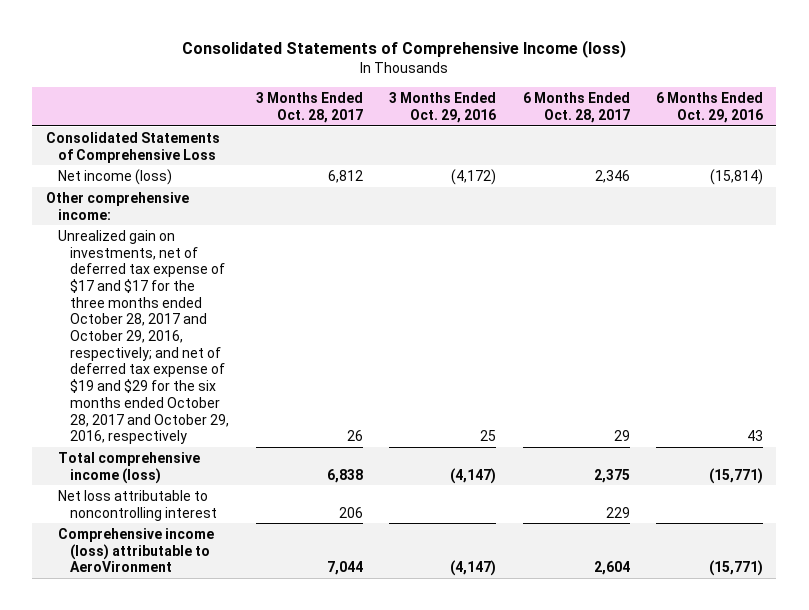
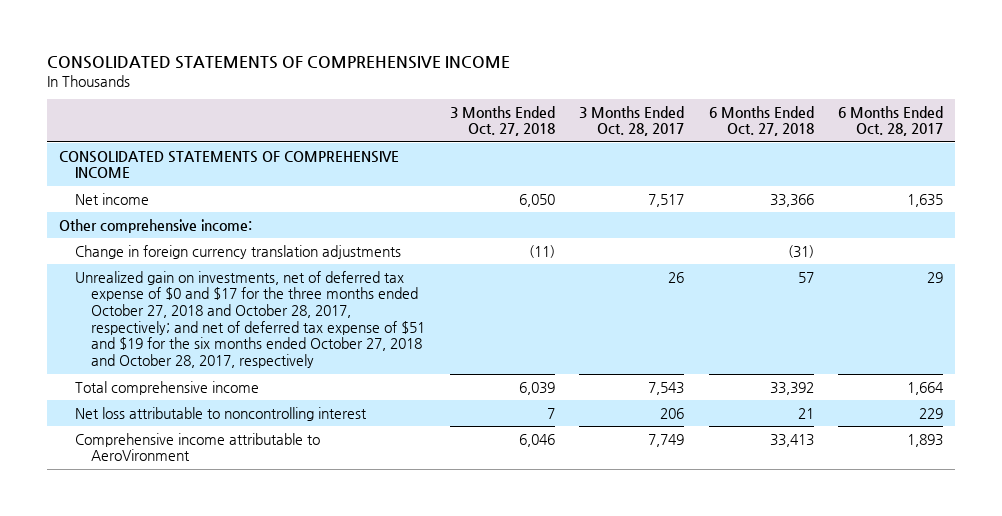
[182,40,627,59] Consolidated Statements of Comprehensive Income (loss) -> [46,56,510,70] CONSOLIDATED STATEMENTS OF COMPREHENSIVE INCOME
[389,92,497,123] 3 Months Ended Oct. 29, 2016 -> none
[656,92,764,123] 6 Months Ended Oct. 29, 2016 -> none
none -> [449,105,555,137] 3 Months Ended Oct. 27, 2018
none -> [708,105,814,137] 6 Months Ended Oct. 27, 2018
[45,131,220,163] Consolidated Statements of Comprehensive Loss -> [58,150,399,179] CONSOLIDATED STATEMENTS OF COMPREHENSIVE INCOME
[57,168,172,185] Net income (loss) -> [75,192,150,205] Net income
[327,169,363,183] 6,812 -> [648,193,685,207] 7,517
[594,169,630,183] 2,346 -> [906,193,943,207] 1,635
none -> [75,244,402,259] Change in foreign currency translation adjustments
[57,229,230,445] Unrealized gain on investments, net of deferred tax expense of $17 and $17 for the three months ended October 28, 2017 and October 29, 2016, respectively; and net of deferred tax expense of $19 and $29 for the six months ended October 28, 2017 and October 29, 2016, respectively -> [75,270,426,369] Unrealized gain on investments, net of deferred tax expense of $0 and $17 for the three months ended October 27, 2018 and October 28, 2017, respectively; and net of deferred tax expense of $51 and $19 for the six months ended October 27, 2018 and October 28, 2017, respectively
[57,451,200,484] Total comprehensive income (loss) -> [75,380,260,395] Total comprehensive income
[326,468,363,483] 6,838 -> [648,381,685,395] 7,543
[593,468,630,483] 2,375 -> [906,381,944,395] 1,664
[57,527,214,573] Comprehensive income (loss) attributable to AeroVironment -> [75,432,321,462] Comprehensive income attributable to AeroVironment
[326,561,363,576] 7,044 -> [648,433,685,447] 7,749
[593,561,630,576] 2,604 -> [906,433,943,447] 1,893

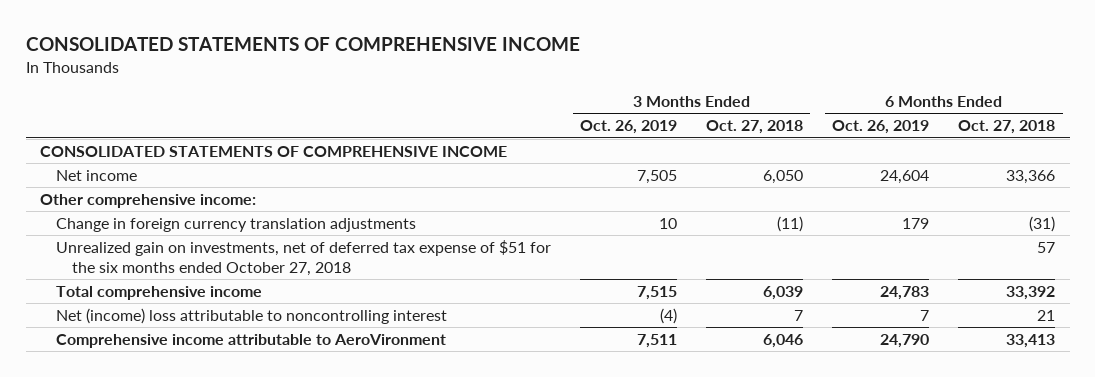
[579,105,685,137] 3 Months Ended Oct. 28, 2017 -> none
[837,105,943,137] 6 Months Ended Oct. 28, 2017 -> none
none -> [580,120,678,135] Oct. 26, 2019
none -> [832,120,930,135] Oct. 26, 2019
[75,270,426,369] Unrealized gain on investments, net of deferred tax expense of $0 and $17 for the three months ended October 27, 2018 and October 28, 2017, respectively; and net of deferred tax expense of $51 and $19 for the six months ended October 27, 2018 and October 28, 2017, respectively -> [56,240,552,276] Unrealized gain on investments, net of deferred tax expense of $51 for the six months ended October 27, 2018
[75,406,368,421] Net loss attributable to noncontrolling interest -> [56,308,448,325] Net (income) loss attributable to noncontrolling interest

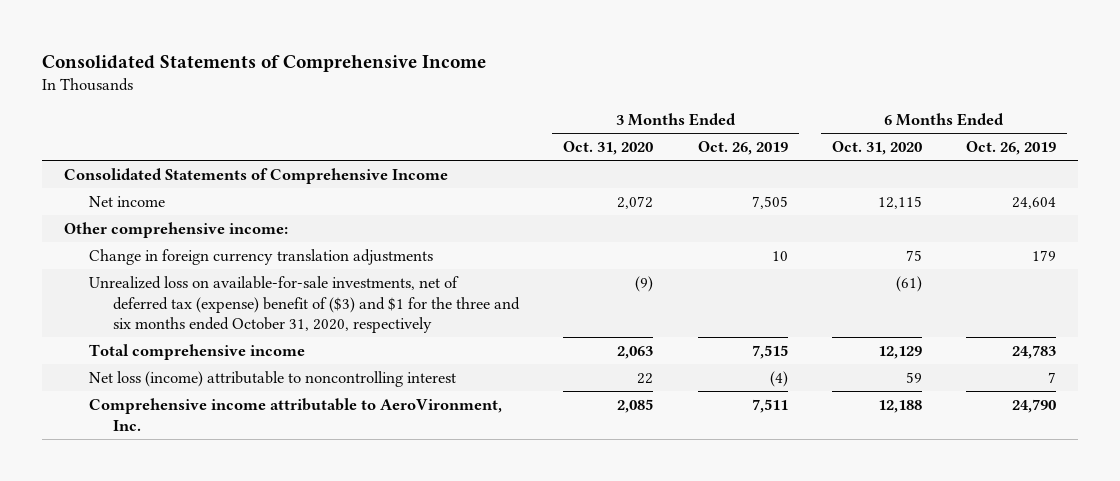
[25,36,580,51] CONSOLIDATED STATEMENTS OF COMPREHENSIVE INCOME -> [42,54,487,72] Consolidated Statements of Comprehensive Income
[706,120,804,135] Oct. 27, 2018 -> none
[958,120,1056,135] Oct. 27, 2018 -> none
none -> [563,141,654,156] Oct. 31, 2020
none -> [831,141,922,156] Oct. 31, 2020
[40,146,508,158] CONSOLIDATED STATEMENTS OF COMPREHENSIVE INCOME -> [64,167,449,184] Consolidated Statements of Comprehensive Income
[56,240,552,276] Unrealized gain on investments, net of deferred tax expense of $51 for the six months ended October 27, 2018 -> [88,275,521,334] Unrealized loss on available-for-sale investments, net of deferred tax (expense) benefit of ($3) and $1 for the three and six months ended October 31, 2020, respectively
[56,308,448,325] Net (income) loss attributable to noncontrolling interest -> [88,370,456,387] Net loss (income) attributable to noncontrolling interest
[56,334,447,349] Comprehensive income attributable to AeroVironment -> [88,397,502,431] Comprehensive income attributable to AeroVironment, Inc.

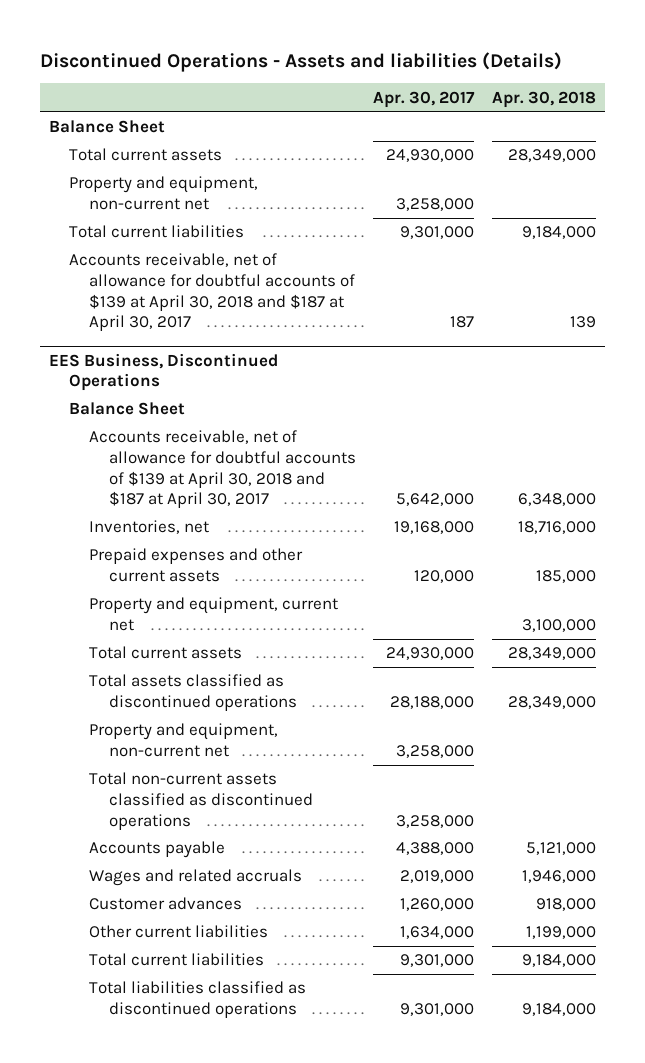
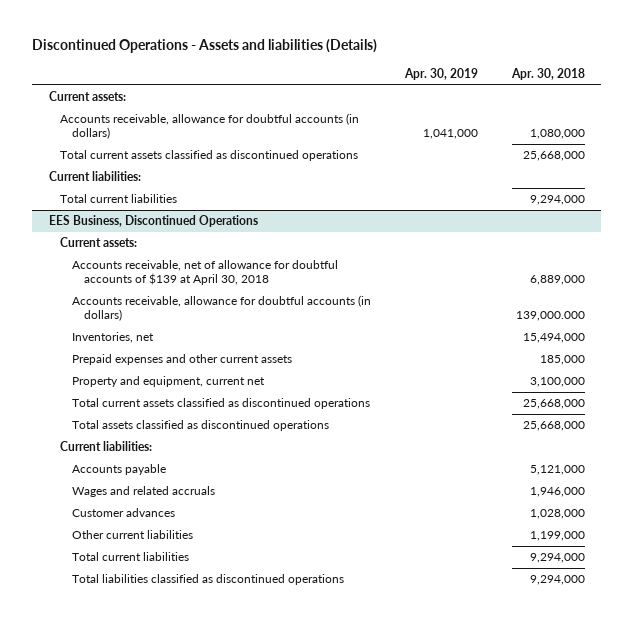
[373,90,476,108] Apr. 30, 2017 -> none
none -> [403,68,478,81] Apr. 30, 2019
[48,120,165,134] Balance Sheet -> none
[68,176,258,210] Property and equipment, non-current net -> none
[68,253,355,332] Accounts receivable, net of allowance for doubtful accounts of $139 at April 30, 2018 and $187 at April 30, 2017 -> none
none -> [48,91,126,102] Current assets:
none -> [60,113,360,140] Accounts receivable, allowance for doubtful accounts (in dollars)
[68,148,222,162] Total current assets -> [60,150,359,162] Total current assets classified as discontinued operations
[507,149,596,163] 28,349,000 -> [522,151,585,162] 25,668,000
none -> [48,171,141,182] Current liabilities:
[521,226,596,240] 9,184,000 -> [529,195,585,206] 9,294,000
[68,402,185,416] Balance Sheet -> none
none -> [60,237,138,248] Current assets:
[88,430,356,509] Accounts receivable, net of allowance for doubtful accounts of $139 at April 30, 2018 and $187 at April 30, 2017 -> [72,260,339,286] Accounts receivable, net of allowance for doubtful accounts of $139 at April 30, 2018
[517,493,596,507] 6,348,000 -> [529,275,585,286] 6,889,000
none -> [72,295,372,322] Accounts receivable, allowance for doubtful accounts (in dollars)
[517,521,596,535] 18,716,000 -> [522,333,585,344] 15,494,000
[88,723,278,757] Property and equipment, non-current net -> none
[88,772,313,830] Total non-current assets classified as discontinued operations -> none
[88,646,242,660] Total current assets -> [72,398,371,410] Total current assets classified as discontinued operations
[507,647,596,661] 28,349,000 -> [522,399,585,410] 25,668,000
[507,695,596,709] 28,349,000 -> [522,421,585,432] 25,668,000
none -> [60,441,153,452] Current liabilities:
[535,898,596,912] 918,000 -> [529,509,585,520] 1,028,000
[521,954,596,968] 9,184,000 -> [529,553,585,564] 9,294,000
[521,1002,596,1016] 9,184,000 -> [529,575,585,586] 9,294,000

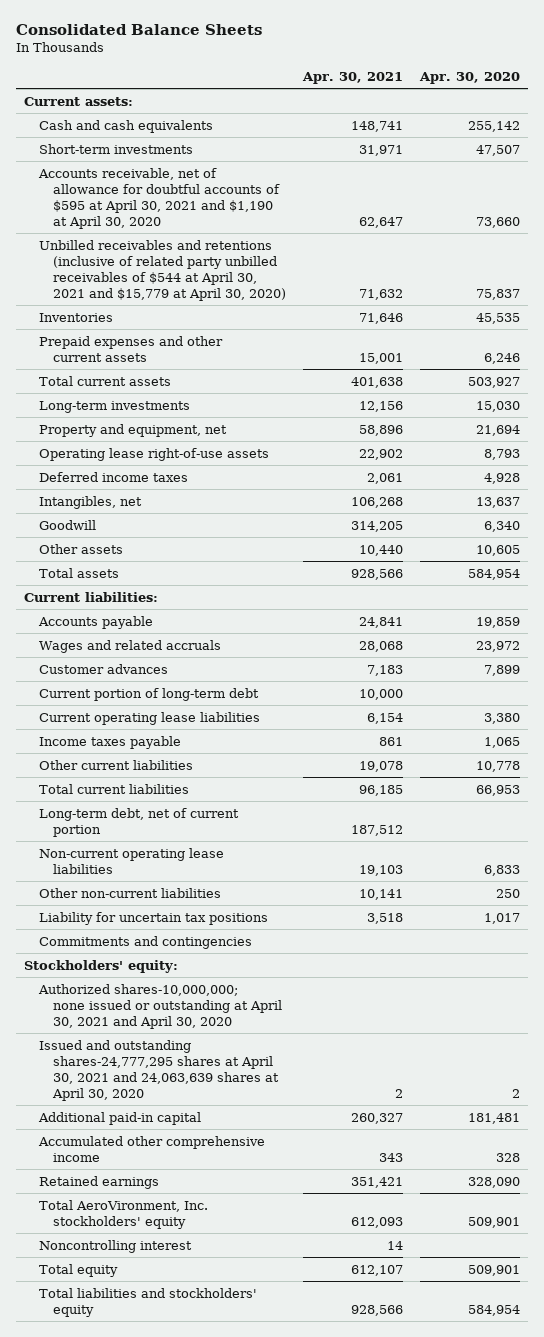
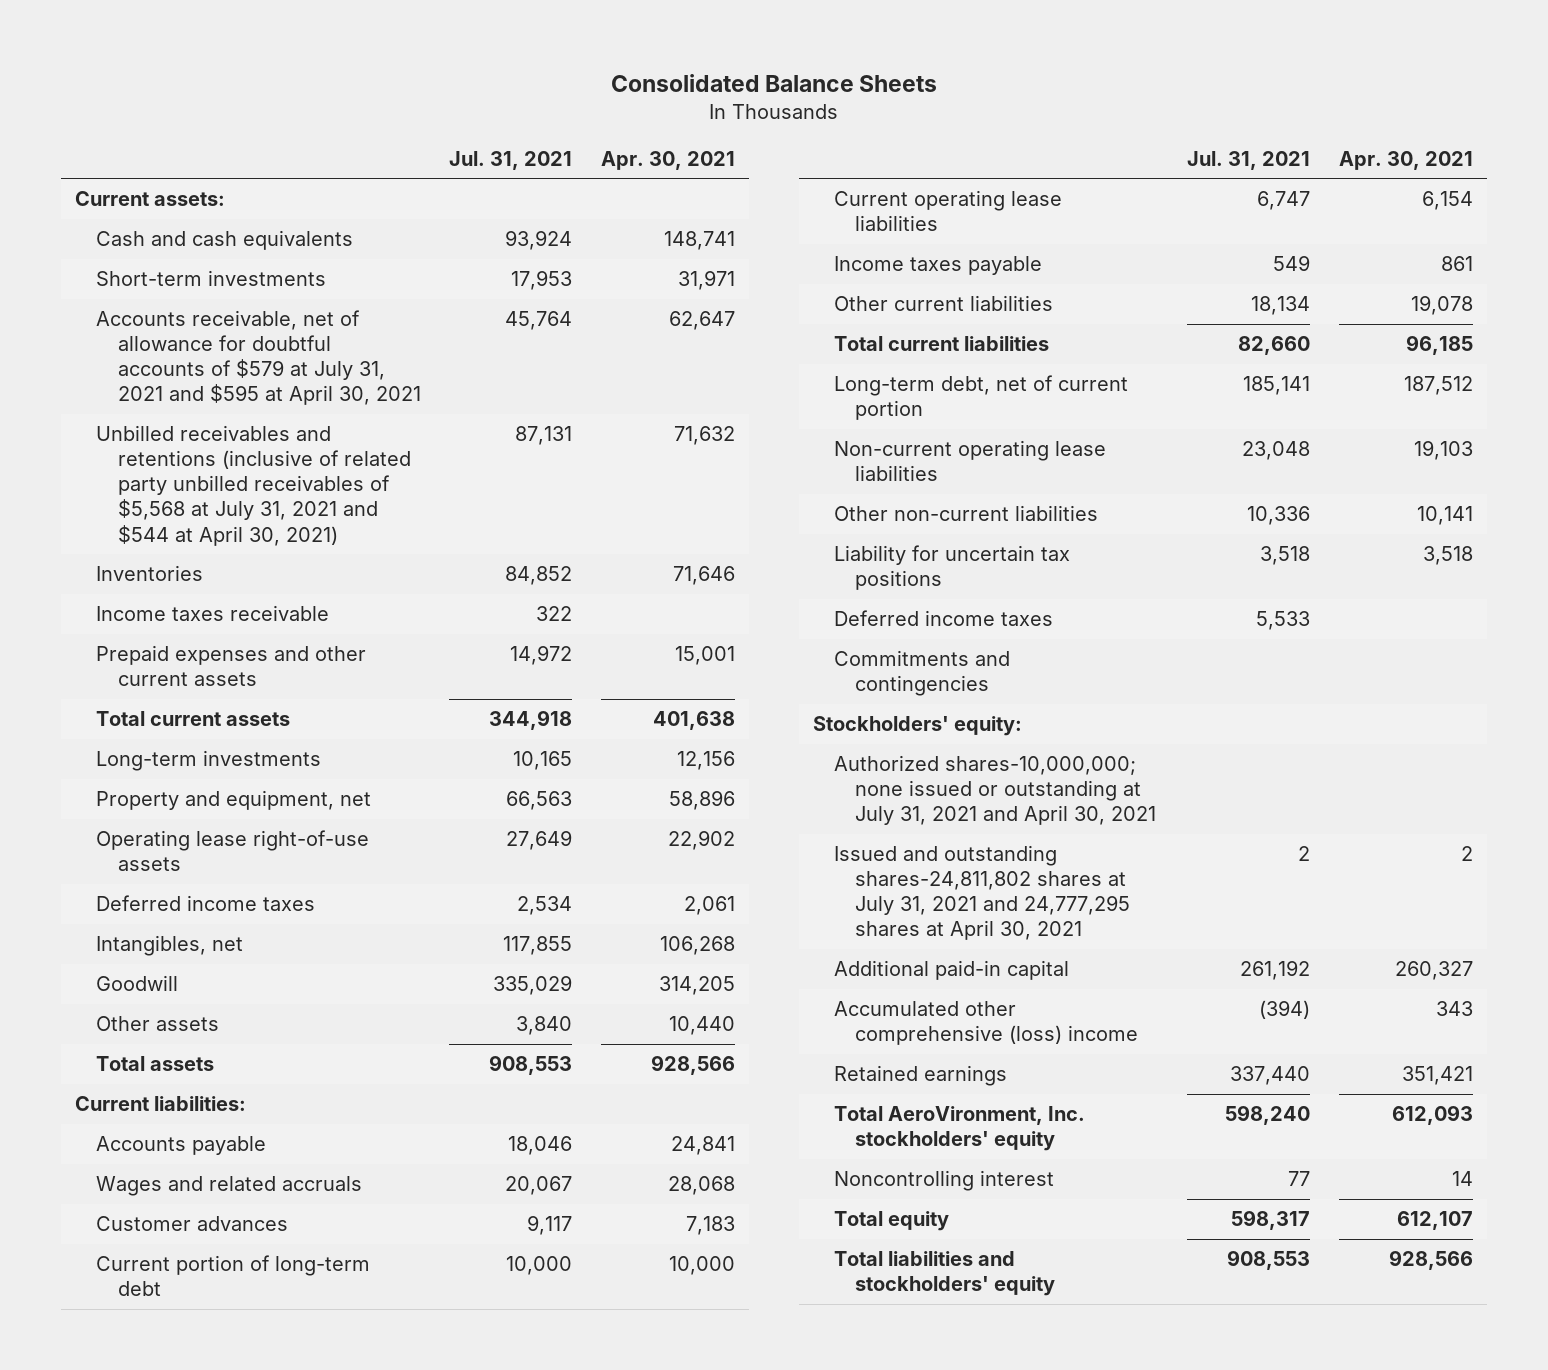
[418,71,520,84] Apr. 30, 2020 -> none
none -> [449,150,573,170] Jul. 31, 2021
[37,167,281,229] Accounts receivable, net of allowance for doubtful accounts of $595 at April 30, 2021 and $1,190 at April 30, 2020 -> [96,310,421,406] Accounts receivable, net of allowance for doubtful accounts of $579 at July 31, 2021 and $595 at April 30, 2021
[38,239,287,301] Unbilled receivables and retentions (inclusive of related party unbilled receivables of $544 at April 30, 2021 and $15,779 at April 30, 2020) -> [96,425,411,546] Unbilled receivables and retentions (inclusive of related party unbilled receivables of $5,568 at July 31, 2021 and $544 at April 30, 2021)
none -> [96,605,330,622] Income taxes receivable
none -> [834,610,1054,627] Deferred income taxes
[37,983,283,1029] Authorized shares-10,000,000; none issued or outstanding at April 30, 2021 and April 30, 2020 -> [834,755,1157,826] Authorized shares-10,000,000; none issued or outstanding at July 31, 2021 and April 30, 2021
[38,1039,280,1101] Issued and outstanding shares-24,777,295 shares at April 30, 2021 and 24,063,639 shares at April 30, 2020 -> [834,845,1131,941] Issued and outstanding shares-24,811,802 shares at July 31, 2021 and 24,777,295 shares at April 30, 2021
[37,1135,265,1162] Accumulated other comprehensive income -> [834,1001,1139,1046] Accumulated other comprehensive (loss) income

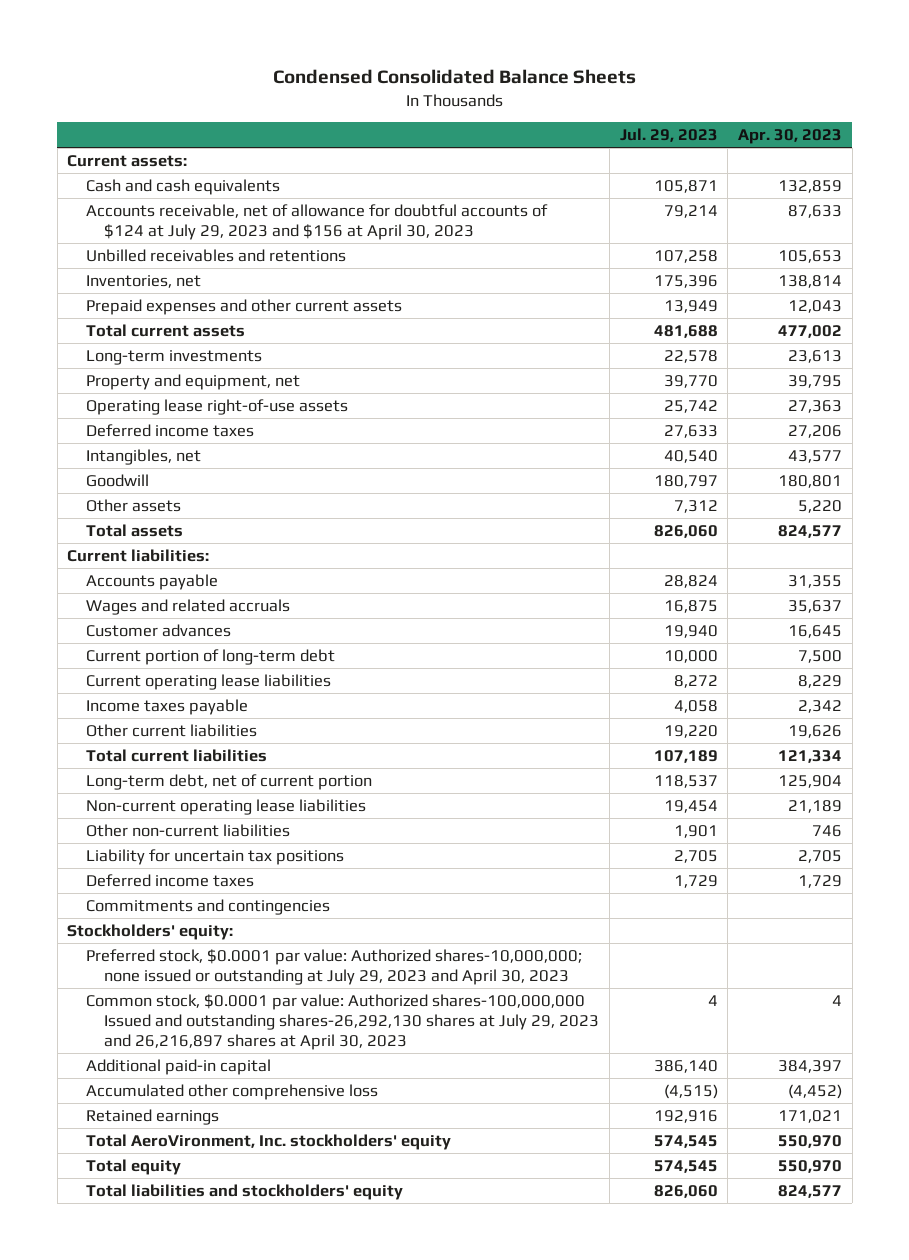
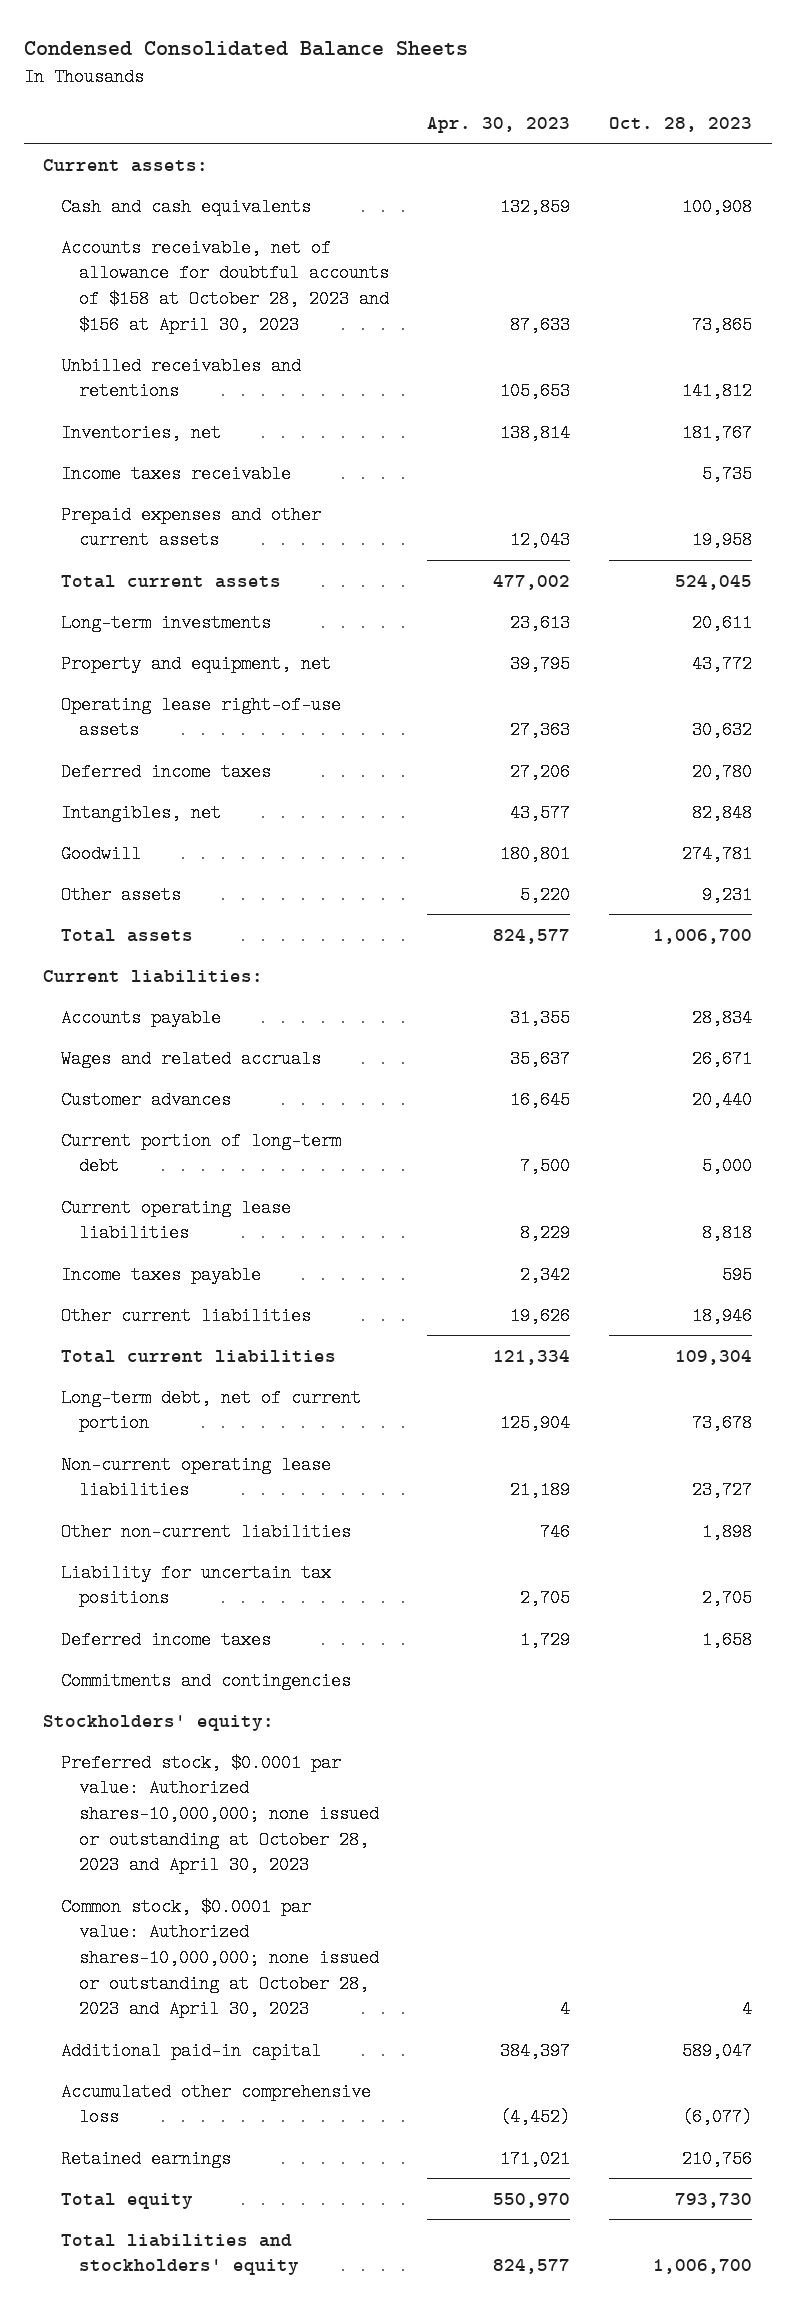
[619,128,718,143] Jul. 29, 2023 -> none
none -> [609,116,753,132] Oct. 28, 2023
[85,203,548,240] Accounts receivable, net of allowance for doubtful accounts of $124 at July 29, 2023 and $156 at April 30, 2023 -> [60,238,389,334] Accounts receivable, net of allowance for doubtful accounts of $158 at October 28, 2023 and $156 at April 30, 2023
none -> [60,464,291,483] Income taxes receivable
[85,948,582,985] Preferred stock, $0.0001 par value: Authorized shares-10,000,000; none issued or outstanding at July 29, 2023 and April 30, 2023 -> [60,1753,379,1875] Preferred stock, $0.0001 par value: Authorized shares-10,000,000; none issued or outstanding at October 28, 2023 and April 30, 2023
[85,993,600,1050] Common stock, $0.0001 par value: Authorized shares-100,000,000 Issued and outstanding shares-26,292,130 shares at July 29, 2023 and 26,216,897 shares at April 30, 2023 -> [60,1897,379,2019] Common stock, $0.0001 par value: Authorized shares-10,000,000; none issued or outstanding at October 28, 2023 and April 30, 2023
[85,1133,451,1150] Total AeroVironment, Inc. stockholders' equity -> none

